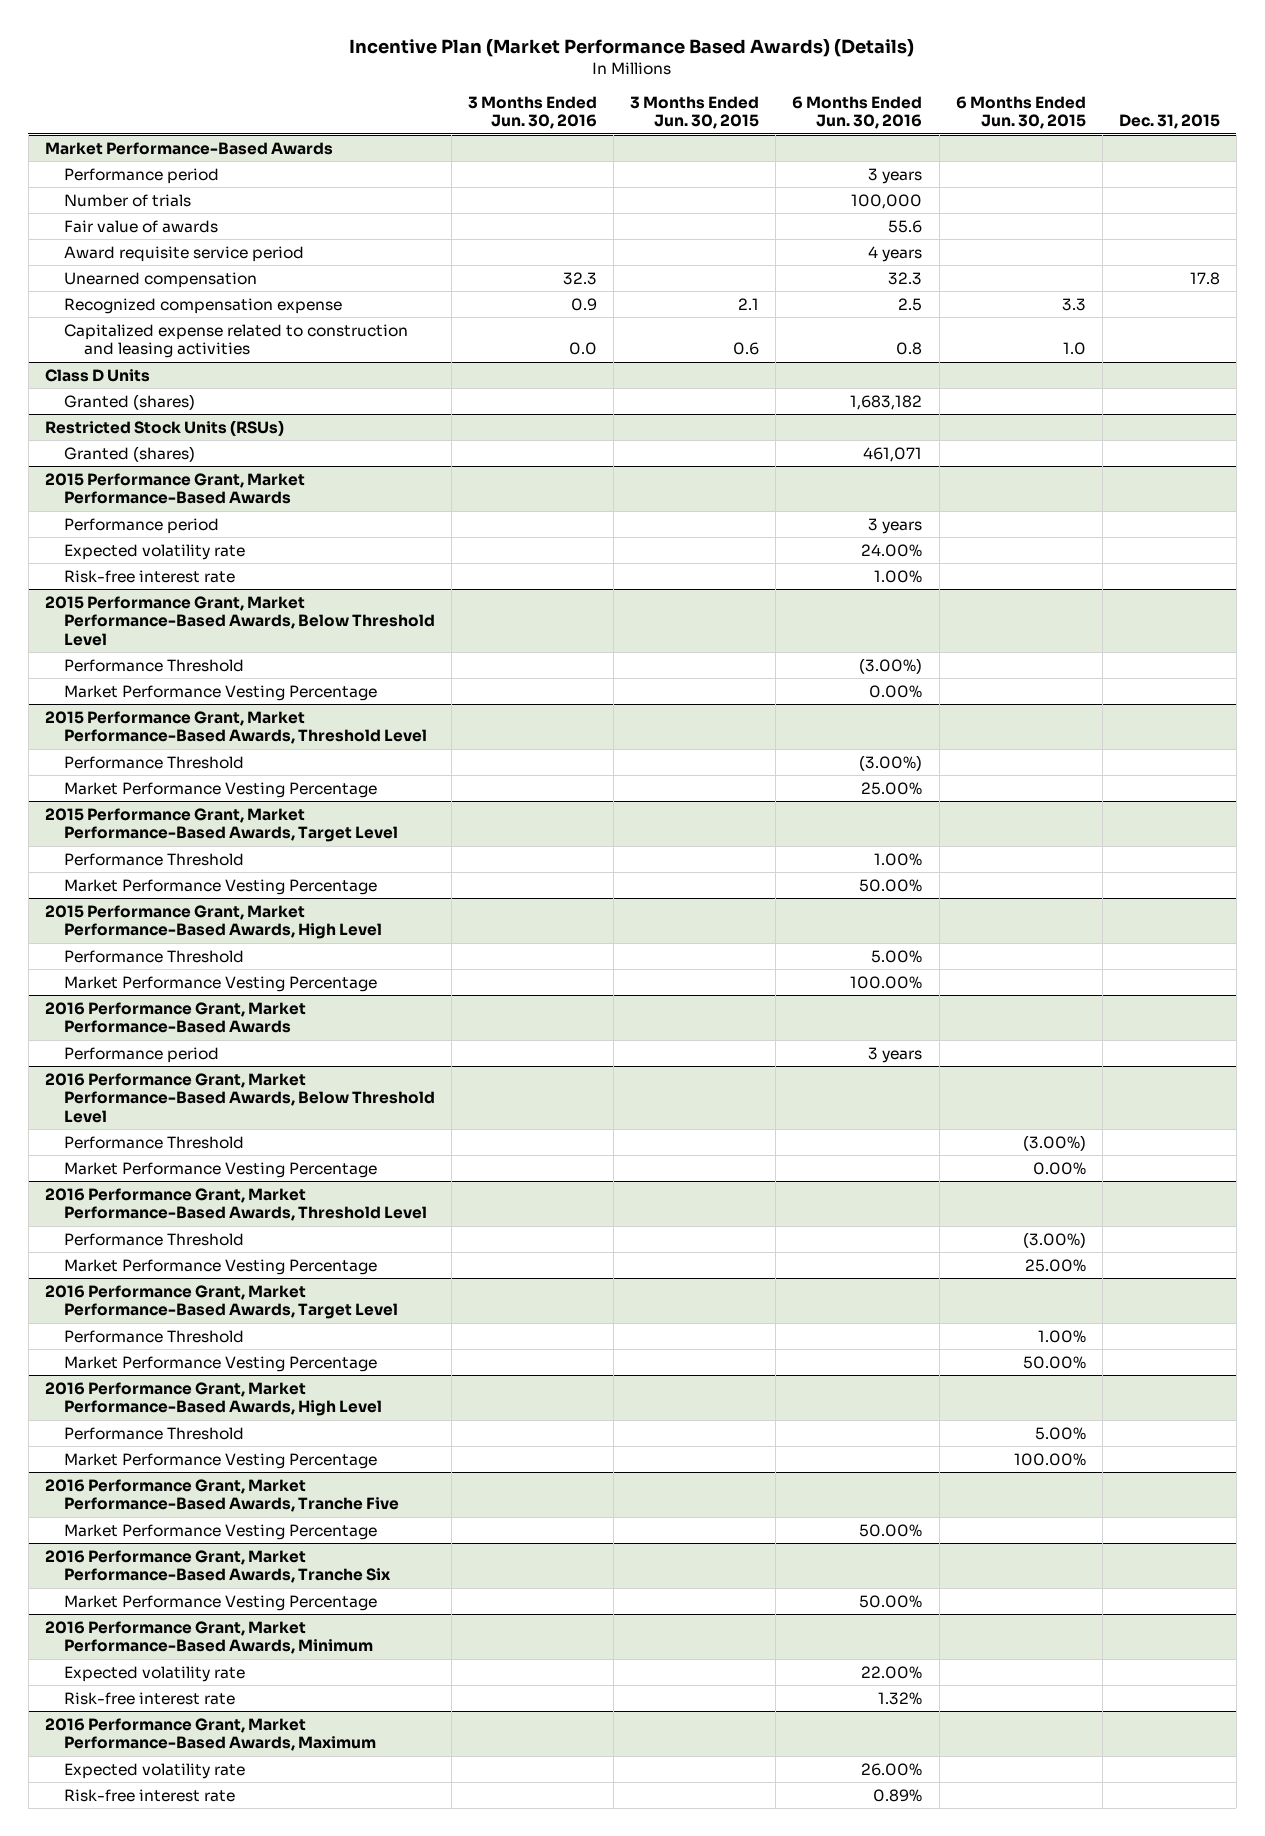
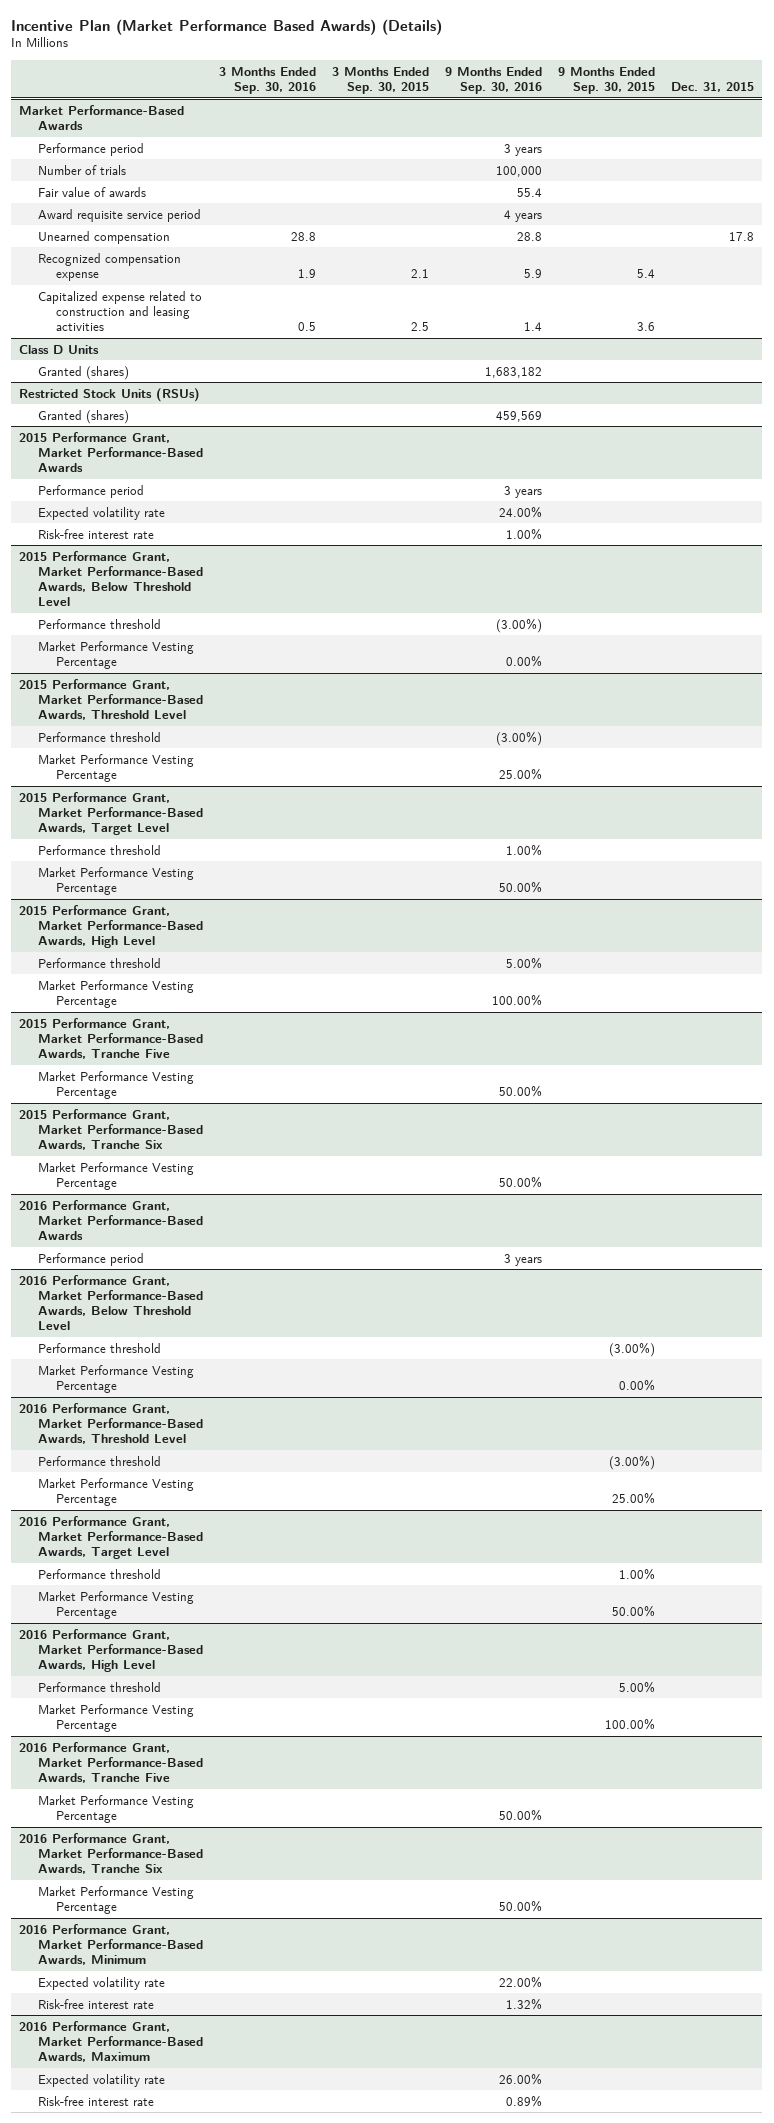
[468,96,598,130] 3 Months Ended Jun. 30, 2016 -> none
[630,96,760,130] 3 Months Ended Jun. 30, 2015 -> none
[792,96,923,130] 6 Months Ended Jun. 30, 2016 -> none
[955,96,1086,130] 6 Months Ended Jun. 30, 2015 -> none
none -> [218,66,316,94] 3 Months Ended Sep. 30, 2016
none -> [332,66,430,94] 3 Months Ended Sep. 30, 2015
none -> [445,66,543,94] 9 Months Ended Sep. 30, 2016
none -> [558,66,656,94] 9 Months Ended Sep. 30, 2015
[64,658,245,672] Performance Threshold -> [37,618,161,629] Performance threshold
[64,755,245,769] Performance Threshold -> [37,731,161,742] Performance threshold
[64,852,245,866] Performance Threshold -> [37,844,161,855] Performance threshold
[64,949,245,963] Performance Threshold -> [37,957,161,968] Performance threshold
none -> [19,1017,203,1060] 2015 Performance Grant, Market Performance-Based Awards, Tranche Five
none -> [37,1070,194,1099] Market Performance Vesting Percentage
none -> [19,1108,203,1151] 2015 Performance Grant, Market Performance-Based Awards, Tranche Six
none -> [37,1161,194,1190] Market Performance Vesting Percentage
[64,1135,245,1149] Performance Threshold -> [37,1342,161,1353] Performance threshold
[64,1232,245,1246] Performance Threshold -> [37,1455,161,1466] Performance threshold
[64,1329,245,1343] Performance Threshold -> [37,1568,161,1579] Performance threshold
[64,1426,245,1440] Performance Threshold -> [37,1681,161,1692] Performance threshold

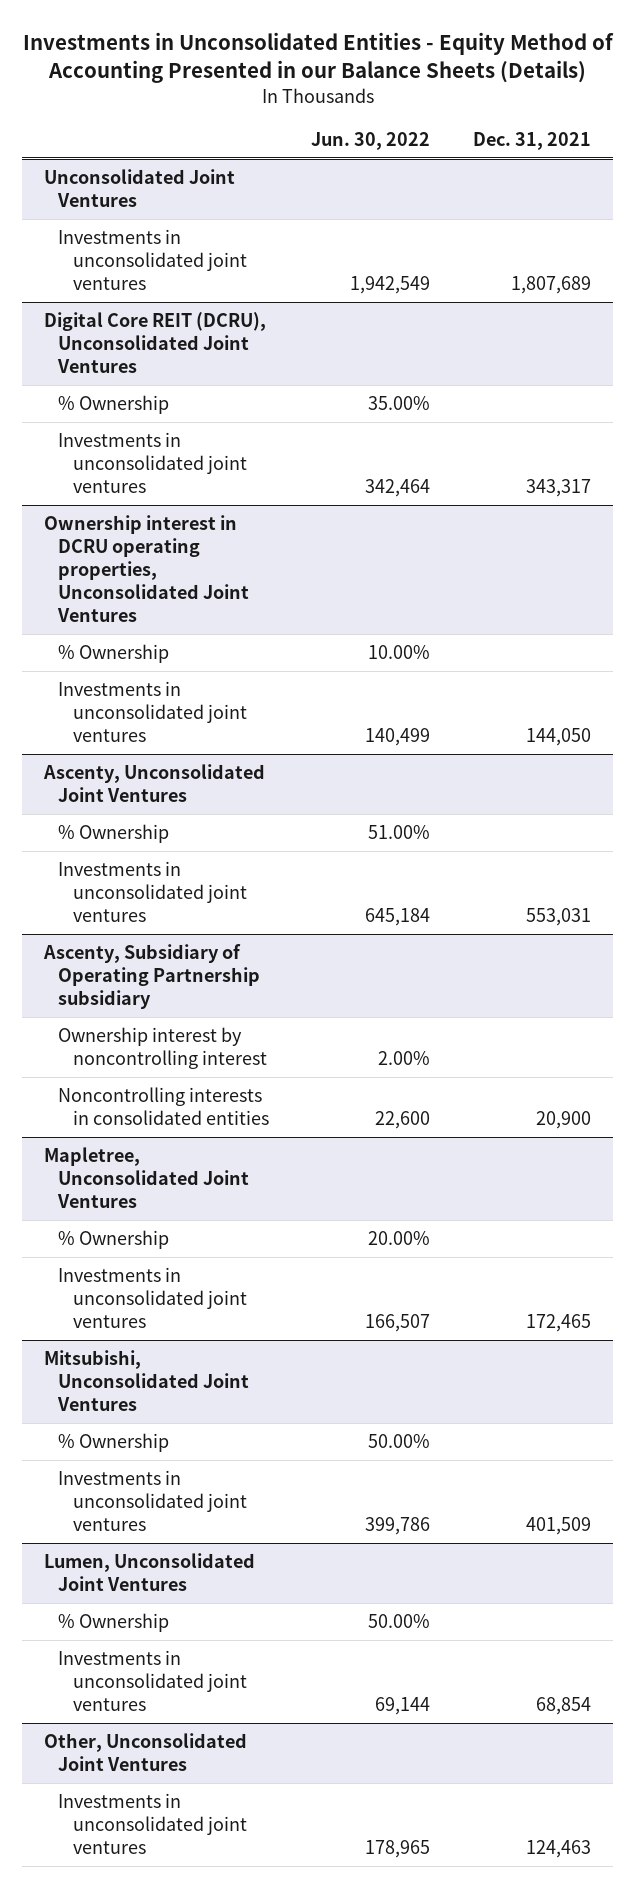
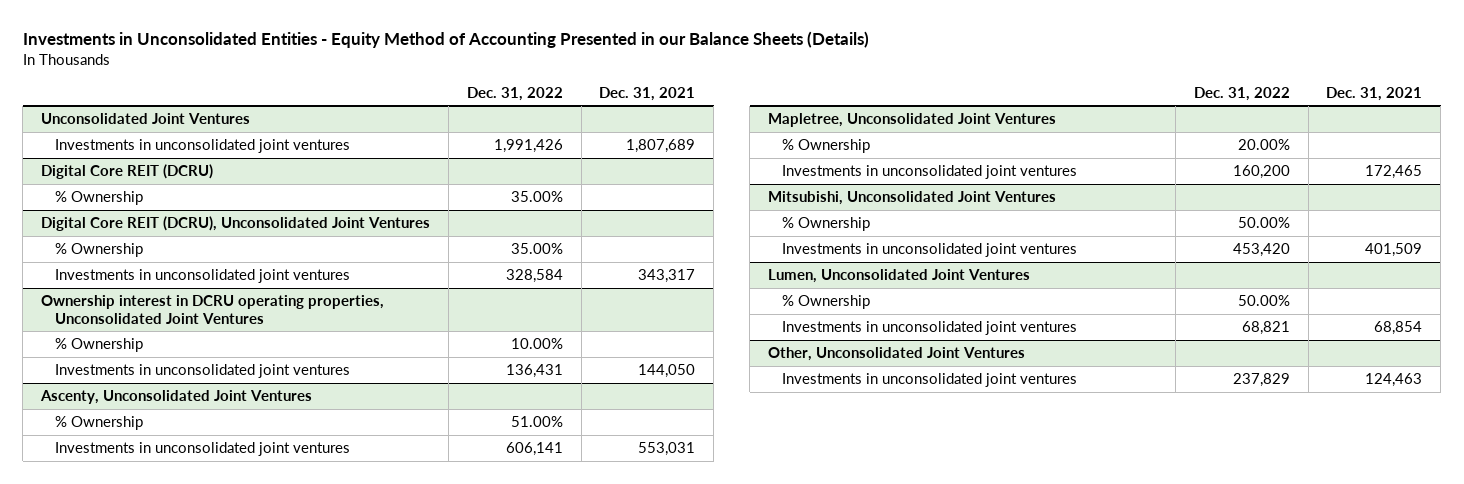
[311,131,431,150] Jun. 30, 2022 -> none
none -> [466,86,563,101] Dec. 31, 2022
none -> [41,164,214,180] Digital Core REIT (DCRU)
none -> [54,191,143,206] % Ownership
[42,944,261,1009] Ascenty, Subsidiary of Operating Partnership subsidiary -> none
[58,1027,267,1070] Ownership interest by noncontrolling interest -> none
[58,1087,269,1126] Noncontrolling interests in consolidated entities -> none

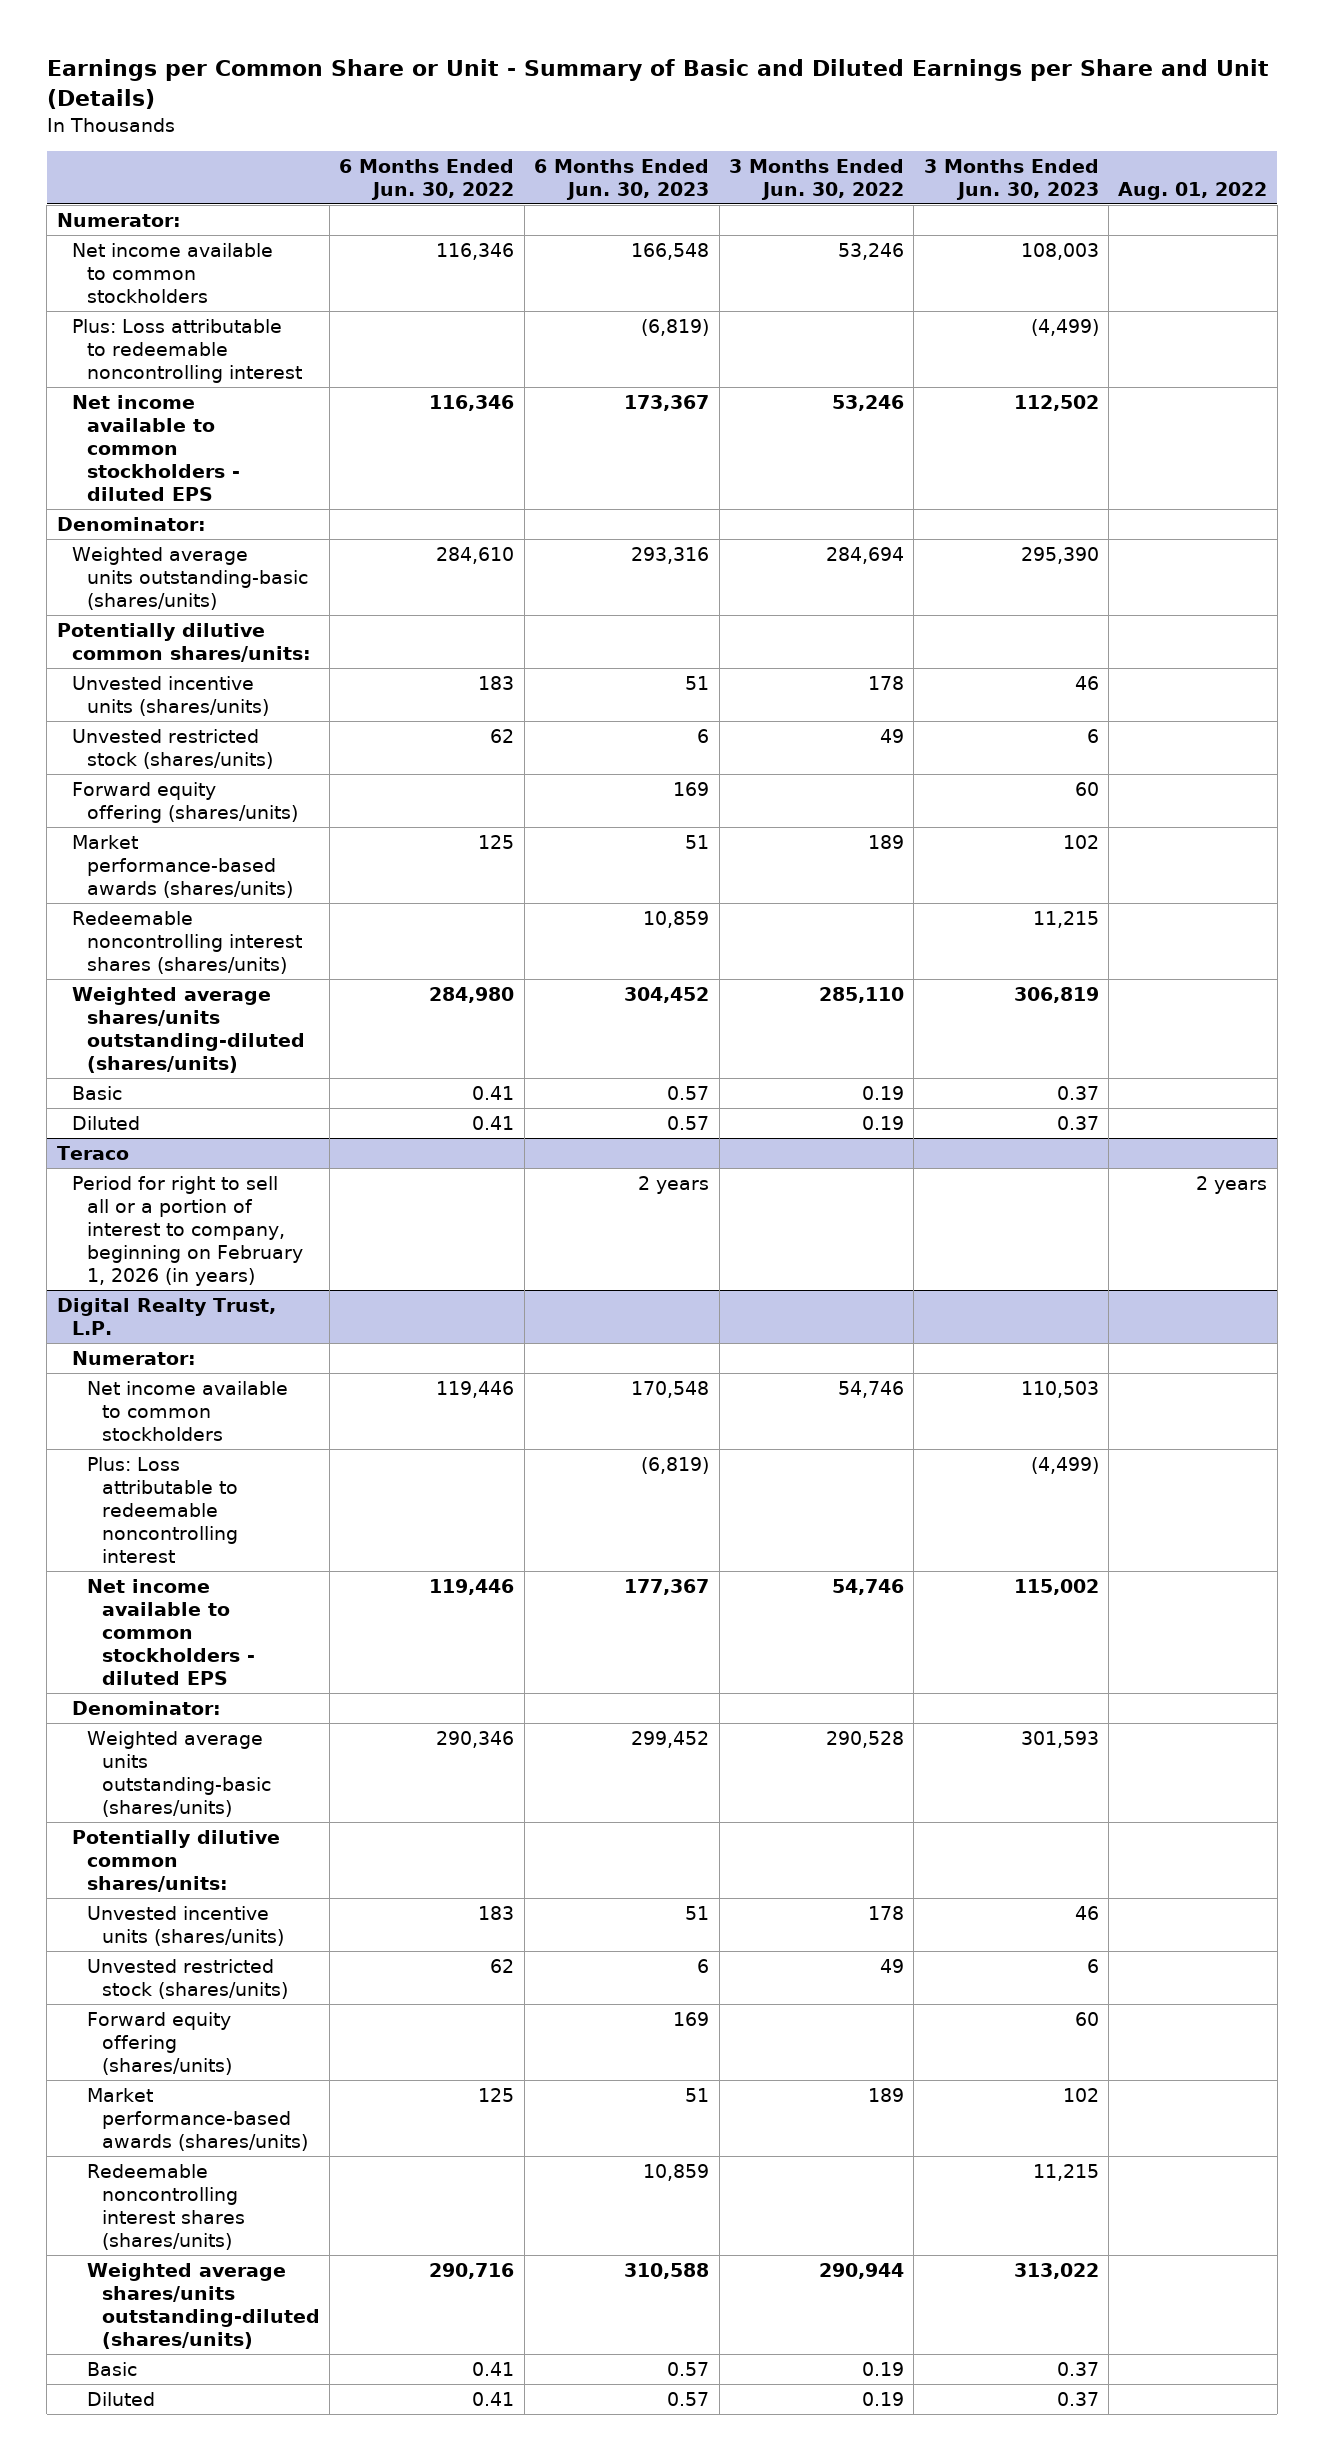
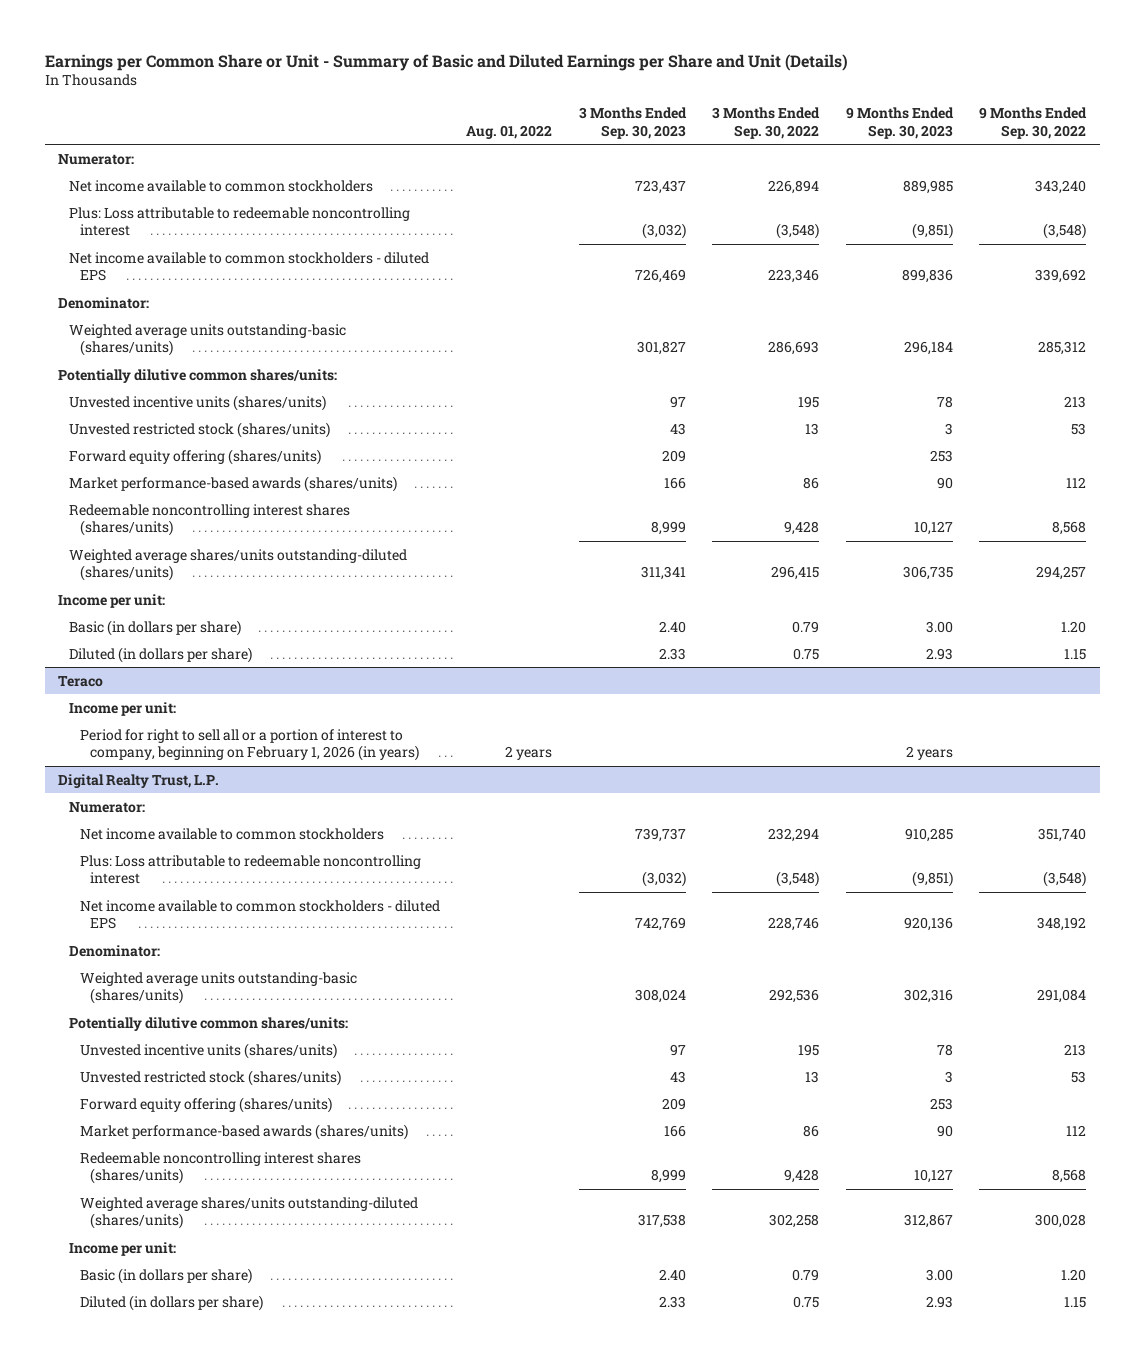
[339,158,515,201] 6 Months Ended Jun. 30, 2022 -> none
[534,158,710,201] 6 Months Ended Jun. 30, 2023 -> none
[728,158,904,201] 3 Months Ended Jun. 30, 2022 -> none
[923,158,1099,201] 3 Months Ended Jun. 30, 2023 -> none
none -> [578,106,687,139] 3 Months Ended Sep. 30, 2023
none -> [712,106,821,139] 3 Months Ended Sep. 30, 2022
none -> [845,106,954,139] 9 Months Ended Sep. 30, 2023
none -> [979,106,1088,139] 9 Months Ended Sep. 30, 2022
none -> [58,593,166,608] Income per unit:
[71,1085,122,1100] Basic -> [68,619,241,636] Basic (in dollars per share)
[71,1115,140,1130] Diluted -> [68,646,252,663] Diluted (in dollars per share)
none -> [68,701,176,716] Income per unit:
none -> [68,1241,176,1256] Income per unit:
[86,2361,137,2376] Basic -> [79,1267,252,1284] Basic (in dollars per share)
[86,2391,155,2406] Diluted -> [79,1294,263,1311] Diluted (in dollars per share)

